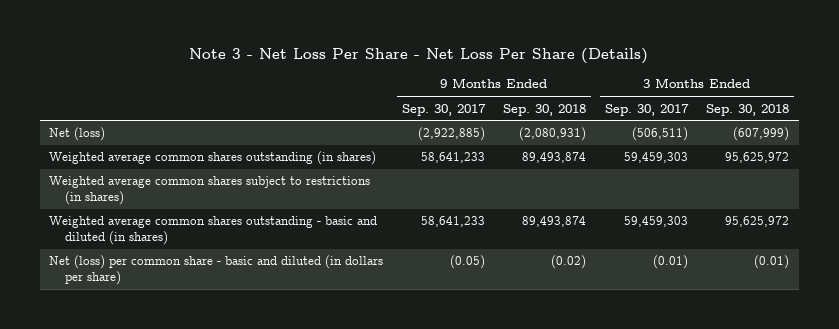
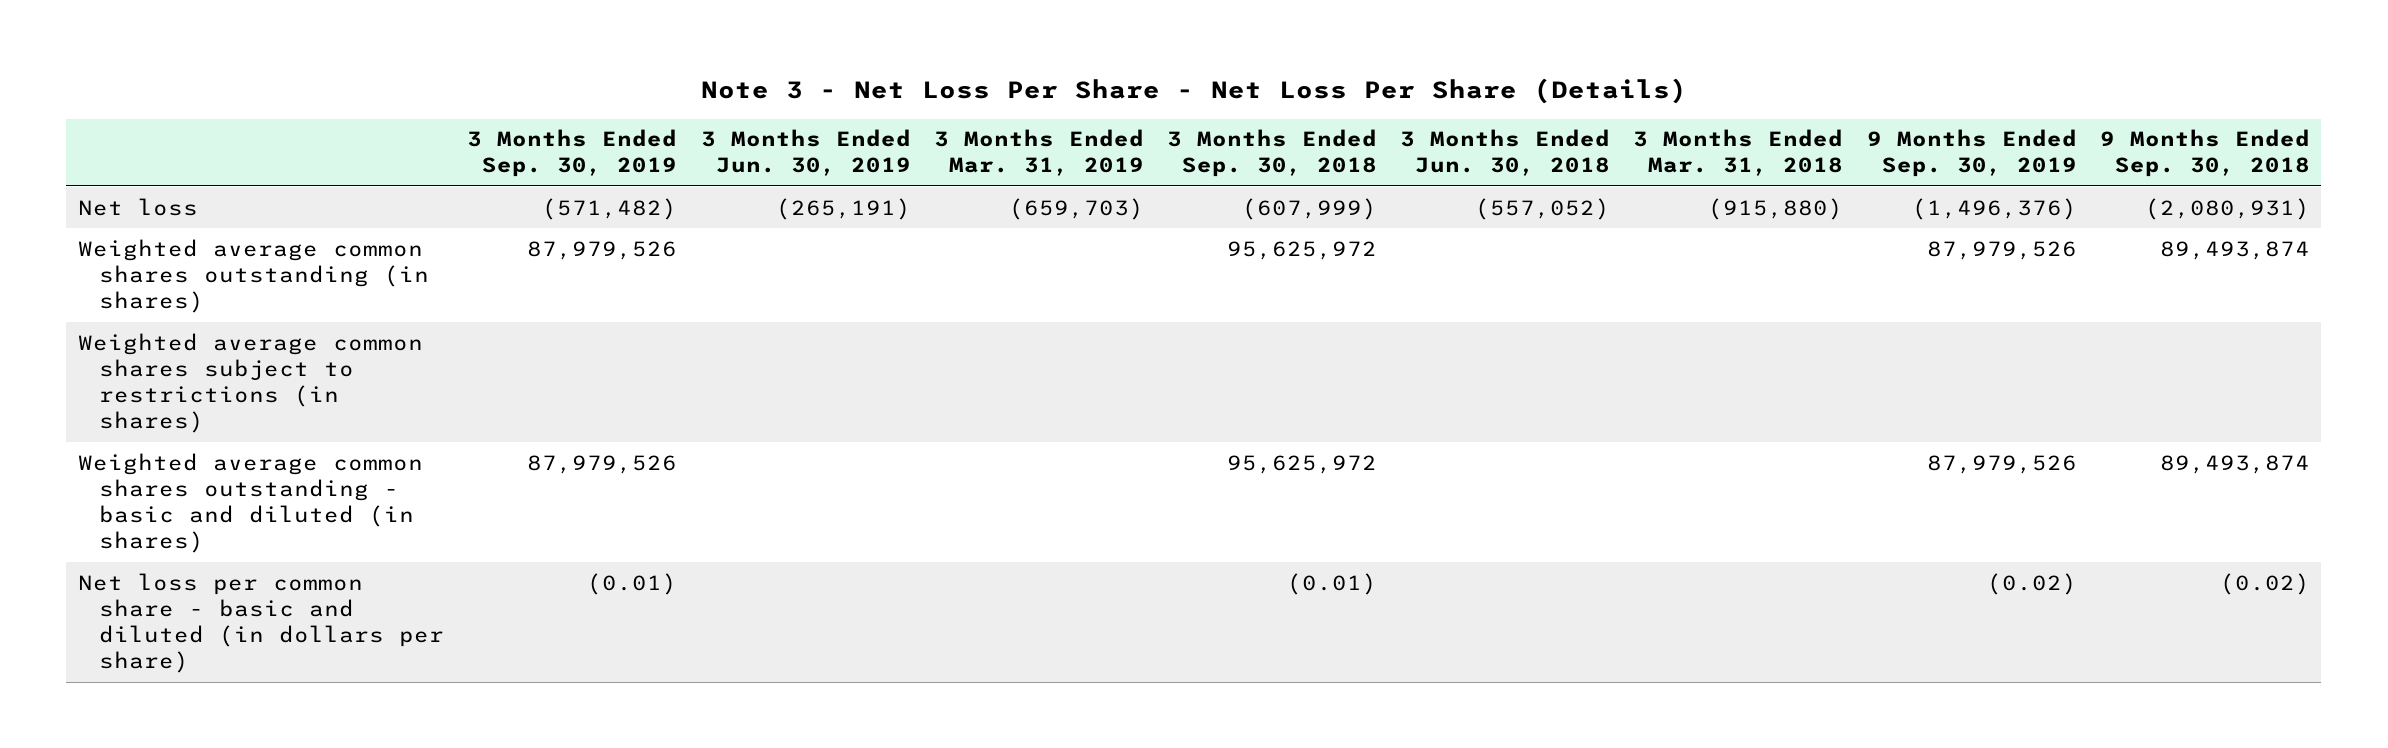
[401,103,486,116] Sep. 30, 2017 -> none
[604,103,689,116] Sep. 30, 2017 -> none
none -> [467,129,678,178] 3 Months Ended Sep. 30, 2019
none -> [700,129,911,177] 3 Months Ended Jun. 30, 2019
none -> [933,129,1144,177] 3 Months Ended Mar. 31, 2019
none -> [1400,129,1611,177] 3 Months Ended Jun. 30, 2018
none -> [1633,129,1844,177] 3 Months Ended Mar. 31, 2018
none -> [1866,129,2077,178] 9 Months Ended Sep. 30, 2019
[49,127,106,142] Net (loss) -> [77,197,198,216] Net loss
[49,255,384,285] Net (loss) per common share - basic and diluted (in dollars per share) -> [77,572,445,674] Net loss per common share - basic and diluted (in dollars per share)

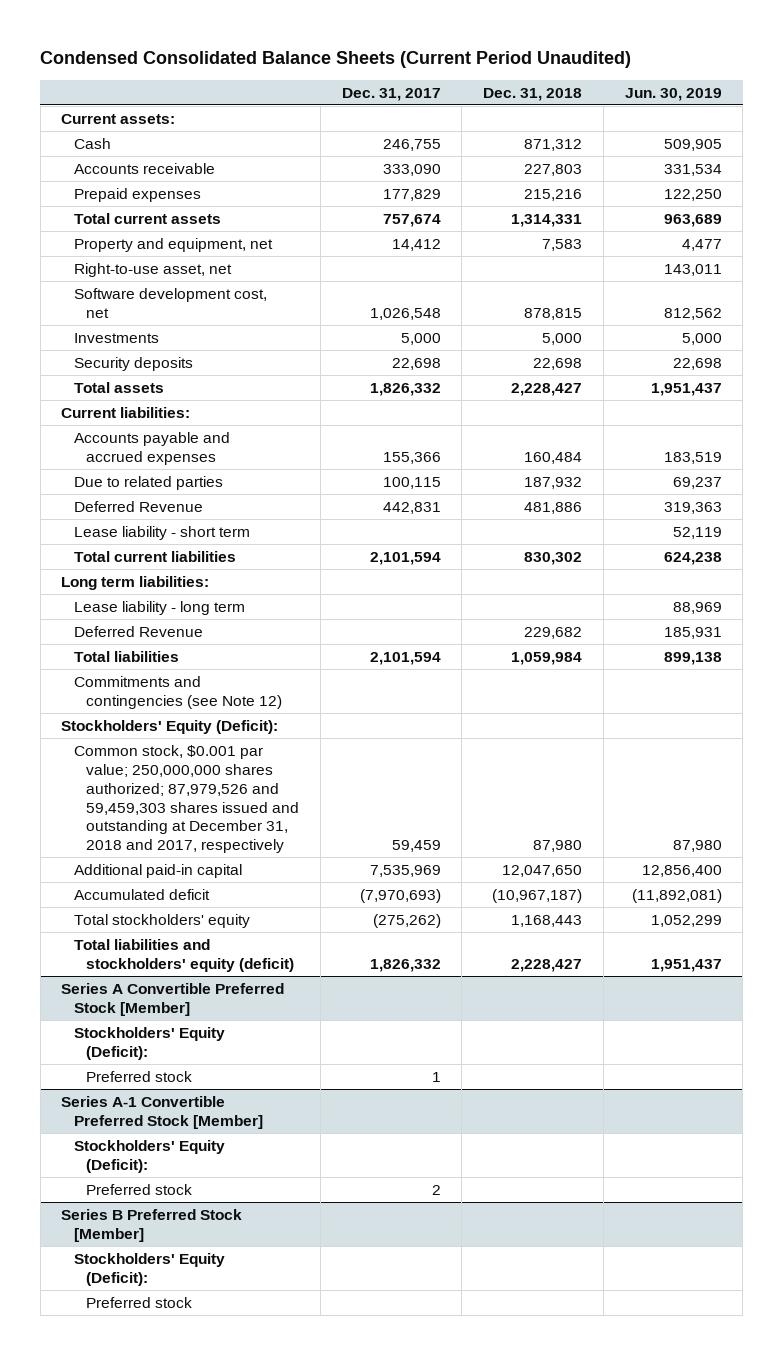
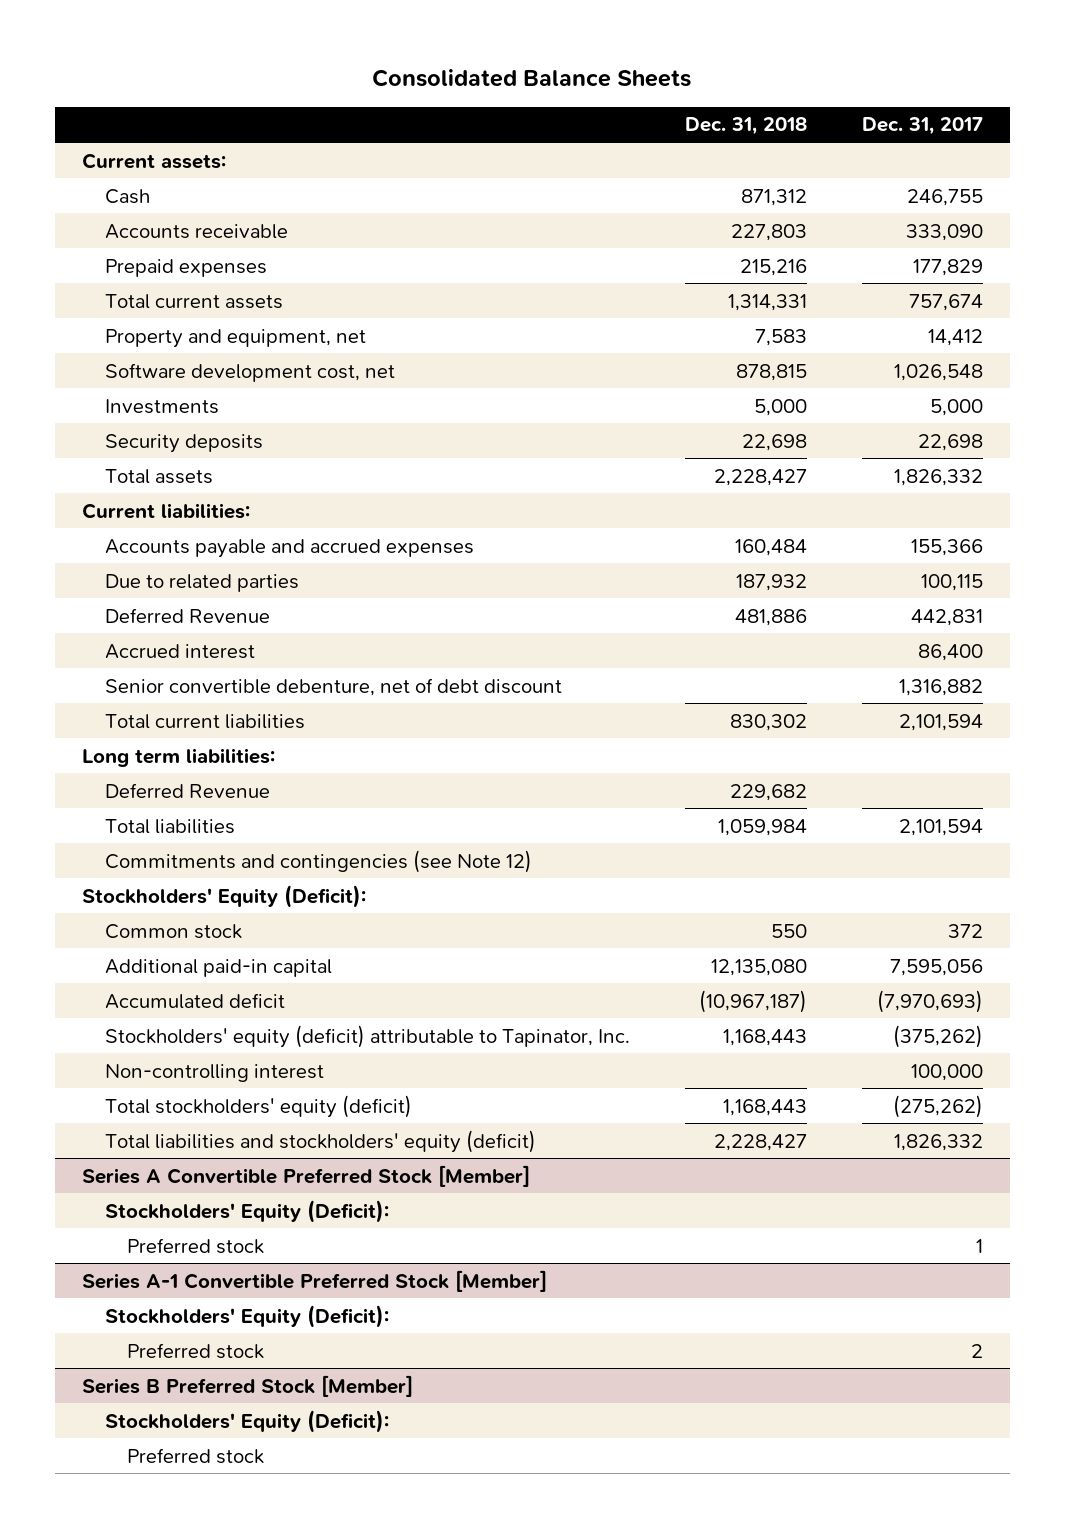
[40,51,632,69] Condensed Consolidated Balance Sheets (Current Period Unaudited) -> [372,69,692,88] Consolidated Balance Sheets
[624,87,722,101] Jun. 30, 2019 -> none
[73,262,232,277] Right-to-use asset, net -> none
[73,525,250,540] Lease liability - short term -> none
none -> [104,643,255,659] Accrued interest
none -> [104,677,562,696] Senior convertible debenture, net of debt discount
[73,600,245,615] Lease liability - long term -> none
[73,744,300,854] Common stock, $0.001 par value; 250,000,000 shares authorized; 87,979,526 and 59,459,303 shares issued and outstanding at December 31, 2018 and 2017, respectively -> none
none -> [104,923,242,939] Common stock
[369,864,441,877] 7,535,969 -> [889,958,983,976] 7,595,056
[502,864,583,877] 12,047,650 -> [710,958,807,976] 12,135,080
none -> [104,1024,630,1048] Stockholders' equity (deficit) attributable to Tapinator, Inc.
none -> [104,1063,324,1082] Non-controlling interest
[73,913,250,928] Total stockholders' equity -> [104,1094,412,1118] Total stockholders' equity (deficit)

